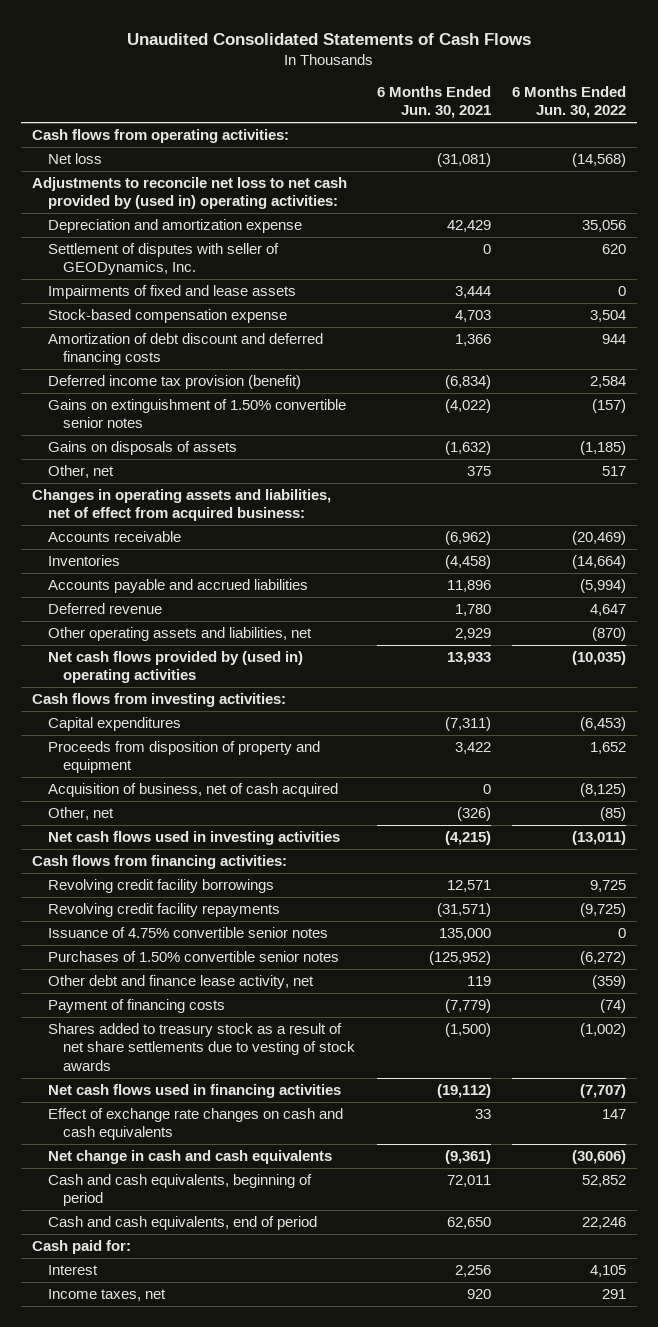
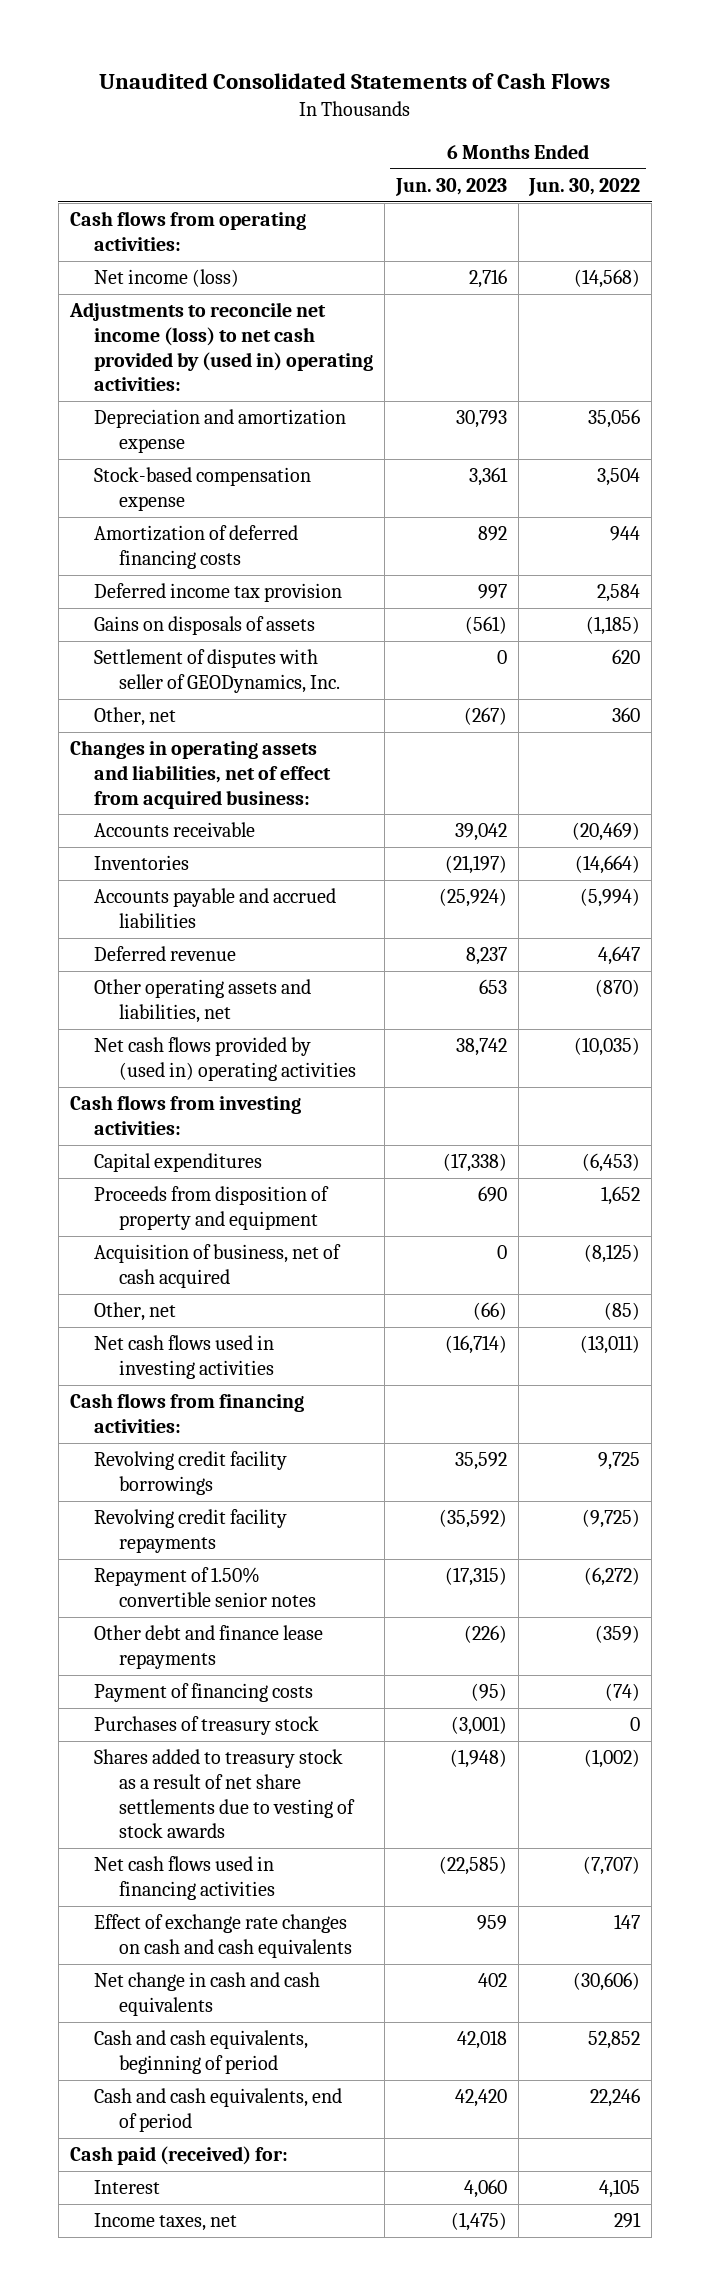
[376,85,491,119] 6 Months Ended Jun. 30, 2021 -> none
none -> [394,177,507,196] Jun. 30, 2023
[47,153,102,165] Net loss -> [94,269,240,288] Net income (loss)
[32,177,348,210] Adjustments to reconcile net loss to net cash provided by (used in) operating activities: -> [68,302,374,392] Adjustments to reconcile net income (loss) to net cash provided by (used in) operating activities:
[47,285,296,300] Impairments of fixed and lease assets -> none
[47,399,346,429] Gains on extinguishment of 1.50% convertible senior notes -> none
[47,333,323,366] Amortization of debt discount and deferred financing costs -> [94,525,299,569] Amortization of deferred financing costs
[47,375,301,390] Deferred income tax provision (benefit) -> [94,583,343,603] Deferred income tax provision
[47,243,279,276] Settlement of disputes with seller of GEODynamics, Inc. -> [94,649,341,693] Settlement of disputes with seller of GEODynamics, Inc.
[601,466,626,477] 517 -> [612,707,641,723] 360
[47,927,328,939] Issuance of 4.75% convertible senior notes -> none
[47,951,339,963] Purchases of 1.50% convertible senior notes -> [94,1567,317,1607] Repayment of 1.50% convertible senior notes
[47,975,314,990] Other debt and finance lease activity, net -> [94,1625,324,1669] Other debt and finance lease repayments
none -> [94,1716,320,1736] Purchases of treasury stock
[32,1240,132,1255] Cash paid for: -> [69,2146,288,2166] Cash paid (received) for:

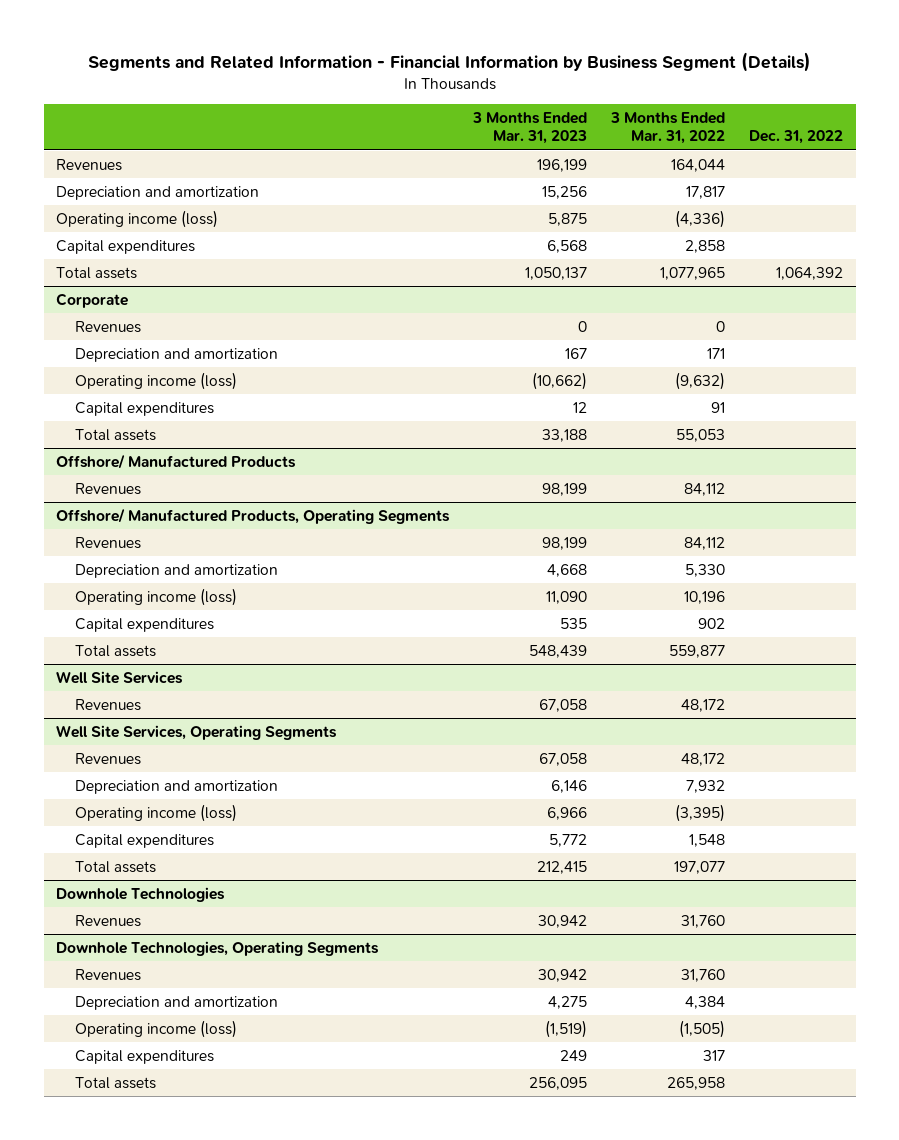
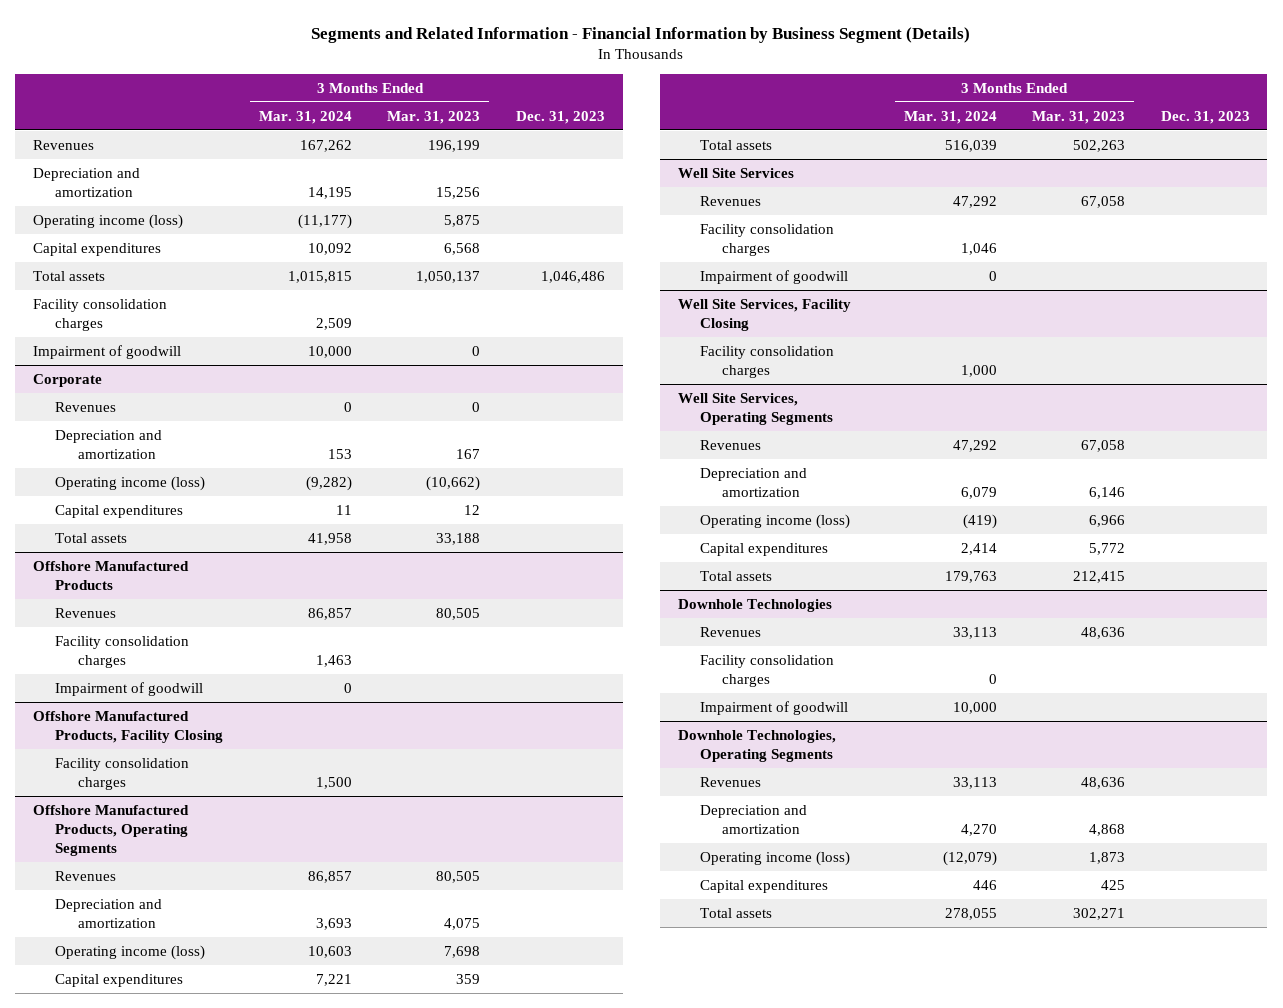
[610,111,726,145] 3 Months Ended Mar. 31, 2022 -> none
[749,130,844,145] Dec. 31, 2022 -> none
none -> [258,110,352,124] Mar. 31, 2024
none -> [515,110,605,124] Dec. 31, 2023
none -> [33,298,168,331] Facility consolidation charges
none -> [33,344,182,359] Impairment of goodwill
[55,453,296,469] Offshore/ Manufactured Products -> [33,560,190,590] Offshore Manufactured Products
[542,482,588,496] 98,199 -> [436,607,481,620] 80,505
none -> [55,635,190,668] Facility consolidation charges
none -> [55,681,204,696] Impairment of goodwill
none -> [33,710,224,743] Offshore Manufactured Products, Facility Closing
none -> [55,757,190,790] Facility consolidation charges
[55,507,450,524] Offshore/ Manufactured Products, Operating Segments -> [33,804,190,856] Offshore Manufactured Products, Operating Segments
[542,536,588,550] 98,199 -> [436,870,481,883] 80,505
[547,563,588,577] 4,668 -> [444,917,481,930] 4,075
[546,590,588,604] 11,090 -> [444,945,481,958] 7,698
[560,617,588,629] 535 -> [456,973,481,984] 359
[529,644,588,658] 548,439 -> [1073,139,1126,152] 502,263
none -> [700,223,835,256] Facility consolidation charges
none -> [700,269,849,284] Impairment of goodwill
none -> [677,298,851,331] Well Site Services, Facility Closing
none -> [700,345,835,378] Facility consolidation charges
[538,914,588,928] 30,942 -> [1081,626,1126,639] 48,636
none -> [700,654,835,687] Facility consolidation charges
none -> [700,700,849,715] Impairment of goodwill
[538,968,588,982] 30,942 -> [1081,776,1126,789] 48,636
[548,995,588,1009] 4,275 -> [1089,823,1126,836] 4,868
[545,1019,588,1038] (1,519) -> [1089,851,1126,864] 1,873
[560,1049,588,1061] 249 -> [1101,879,1126,890] 425
[529,1076,588,1090] 256,095 -> [1073,907,1126,920] 302,271

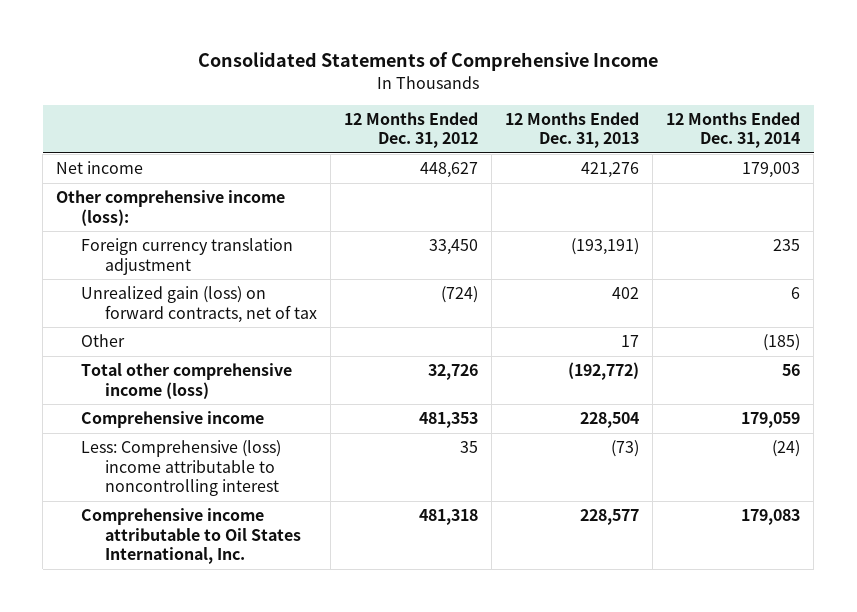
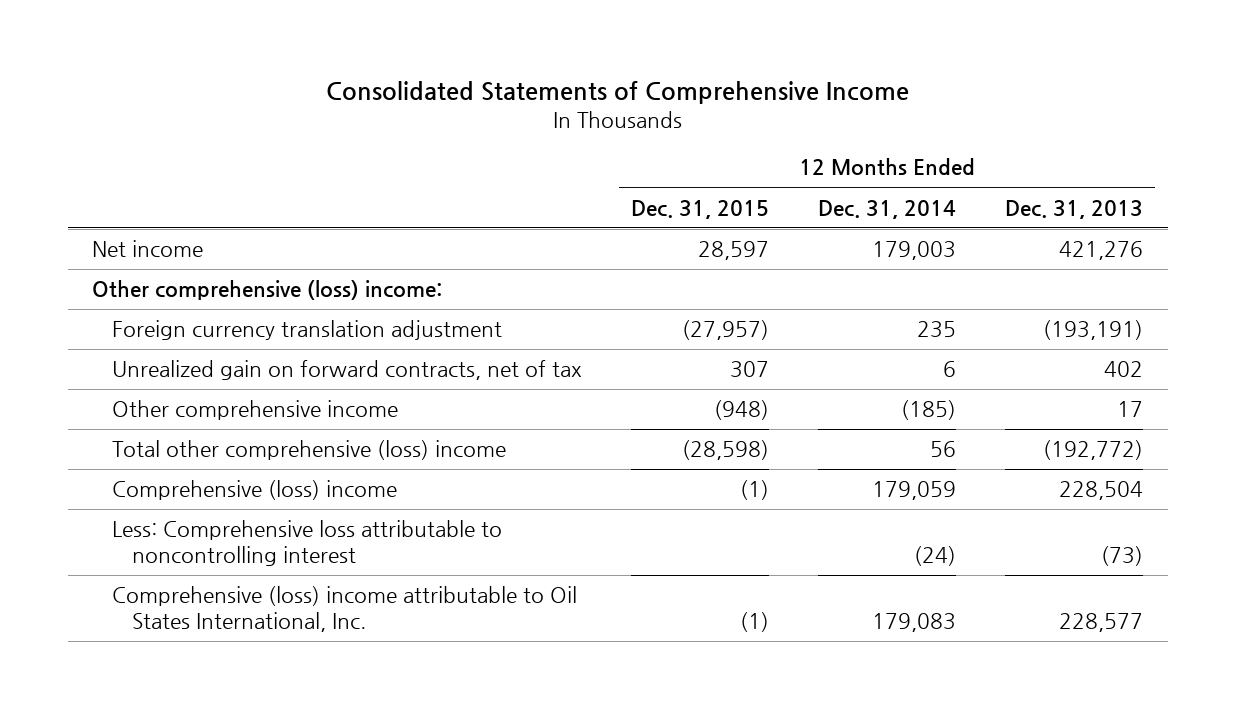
[343,111,478,149] 12 Months Ended Dec. 31, 2012 -> none
none -> [631,199,770,219] Dec. 31, 2015
[56,190,286,226] Other comprehensive income (loss): -> [92,280,443,301] Other comprehensive (loss) income:
[80,286,317,323] Unrealized gain (loss) on forward contracts, net of tax -> [112,360,583,381] Unrealized gain on forward contracts, net of tax
[80,334,125,348] Other -> [112,400,399,421] Other comprehensive income
[80,363,292,399] Total other comprehensive income (loss) -> [112,440,507,461] Total other comprehensive (loss) income
[80,411,264,429] Comprehensive income -> [112,480,398,501] Comprehensive (loss) income
[80,440,281,496] Less: Comprehensive (loss) income attributable to noncontrolling interest -> [112,520,503,567] Less: Comprehensive loss attributable to noncontrolling interest
[80,508,301,564] Comprehensive income attributable to Oil States International, Inc. -> [112,586,578,633] Comprehensive (loss) income attributable to Oil States International, Inc.

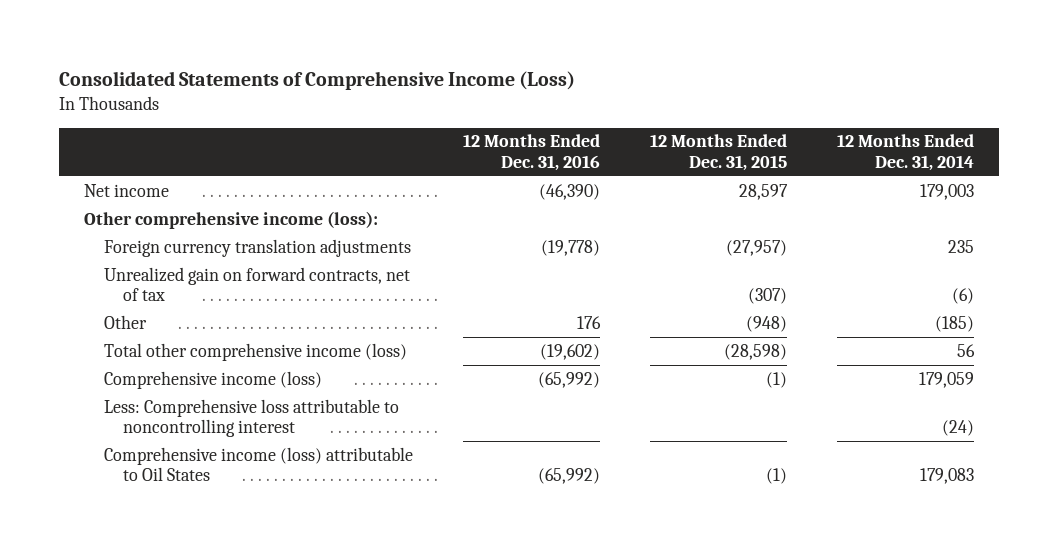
[325,81,909,105] Consolidated Statements of Comprehensive Income -> [59,71,576,91] Consolidated Statements of Comprehensive Income (Loss)
[1005,199,1144,219] Dec. 31, 2013 -> none
none -> [462,134,600,171] 12 Months Ended Dec. 31, 2016
[92,280,443,301] Other comprehensive (loss) income: -> [84,210,379,229] Other comprehensive income (loss):
[112,320,503,341] Foreign currency translation adjustment -> [103,238,411,257] Foreign currency translation adjustments
[730,361,770,379] 307 -> [747,288,787,305] (307)
[943,361,957,378] 6 -> [951,288,974,305] (6)
[112,400,399,421] Other comprehensive income -> [103,314,147,329] Other
[112,440,507,461] Total other comprehensive (loss) income -> [103,342,407,361] Total other comprehensive income (loss)
[112,480,398,501] Comprehensive (loss) income -> [103,370,322,389] Comprehensive income (loss)
[112,586,578,633] Comprehensive (loss) income attributable to Oil States International, Inc. -> [103,446,413,482] Comprehensive income (loss) attributable to Oil States

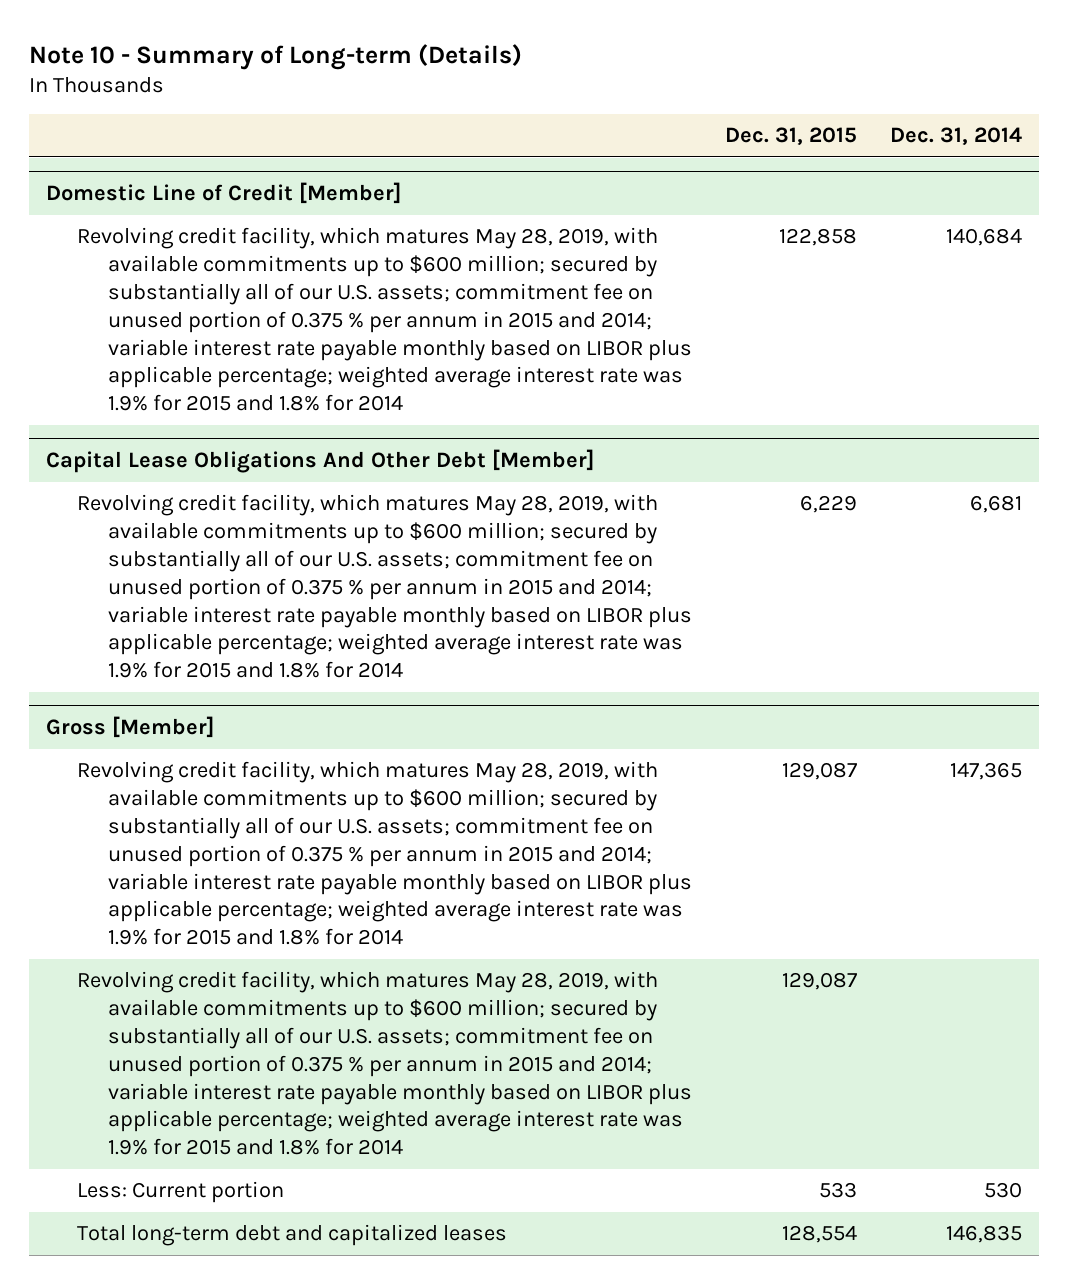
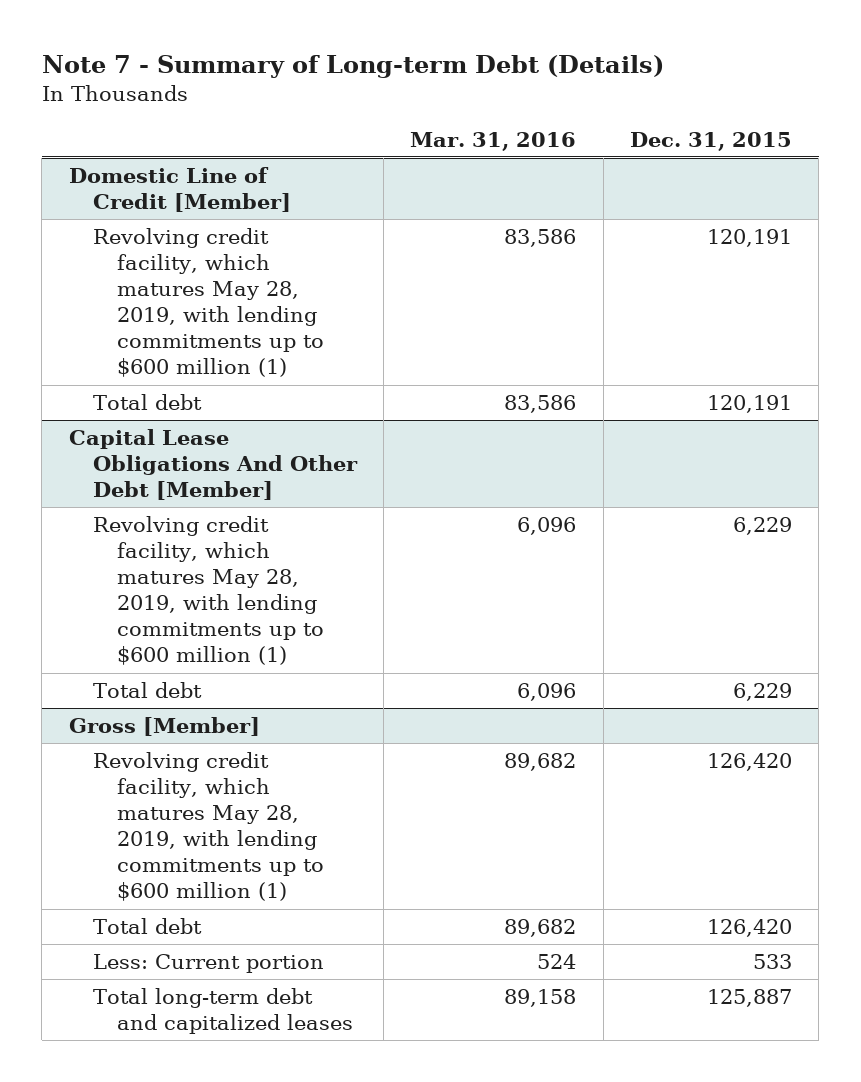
[28,43,522,70] Note 10 - Summary of Long-term (Details) -> [41,55,664,79] Note 7 - Summary of Long-term Debt (Details)
[890,127,1023,146] Dec. 31, 2014 -> none
none -> [410,131,577,151] Mar. 31, 2016
[76,227,693,412] Revolving credit facility, which matures May 28, 2019, with available commitments up to $600 million; secured by substantially all of our U.S. assets; commitment fee on unused portion of 0.375 % per annum in 2015 and 2014; variable interest rate payable monthly based on LIBOR plus applicable percentage; weighted average interest rate was 1.9% for 2015 and 1.8% for 2014 -> [92,228,325,378] Revolving credit facility, which matures May 28, 2019, with lending commitments up to $600 million (1)
[779,228,858,247] 122,858 -> [707,229,793,248] 120,191
none -> [92,394,202,411] Total debt
[76,494,693,679] Revolving credit facility, which matures May 28, 2019, with available commitments up to $600 million; secured by substantially all of our U.S. assets; commitment fee on unused portion of 0.375 % per annum in 2015 and 2014; variable interest rate payable monthly based on LIBOR plus applicable percentage; weighted average interest rate was 1.9% for 2015 and 1.8% for 2014 -> [92,516,325,666] Revolving credit facility, which matures May 28, 2019, with lending commitments up to $600 million (1)
none -> [92,682,202,699] Total debt
[76,971,693,1156] Revolving credit facility, which matures May 28, 2019, with available commitments up to $600 million; secured by substantially all of our U.S. assets; commitment fee on unused portion of 0.375 % per annum in 2015 and 2014; variable interest rate payable monthly based on LIBOR plus applicable percentage; weighted average interest rate was 1.9% for 2015 and 1.8% for 2014 -> none
[76,761,693,946] Revolving credit facility, which matures May 28, 2019, with available commitments up to $600 million; secured by substantially all of our U.S. assets; commitment fee on unused portion of 0.375 % per annum in 2015 and 2014; variable interest rate payable monthly based on LIBOR plus applicable percentage; weighted average interest rate was 1.9% for 2015 and 1.8% for 2014 -> [92,752,325,902] Revolving credit facility, which matures May 28, 2019, with lending commitments up to $600 million (1)
[782,762,858,781] 129,087 -> [707,753,793,772] 126,420
none -> [92,918,202,935] Total debt
[782,1225,858,1244] 128,554 -> [707,989,793,1008] 125,887

